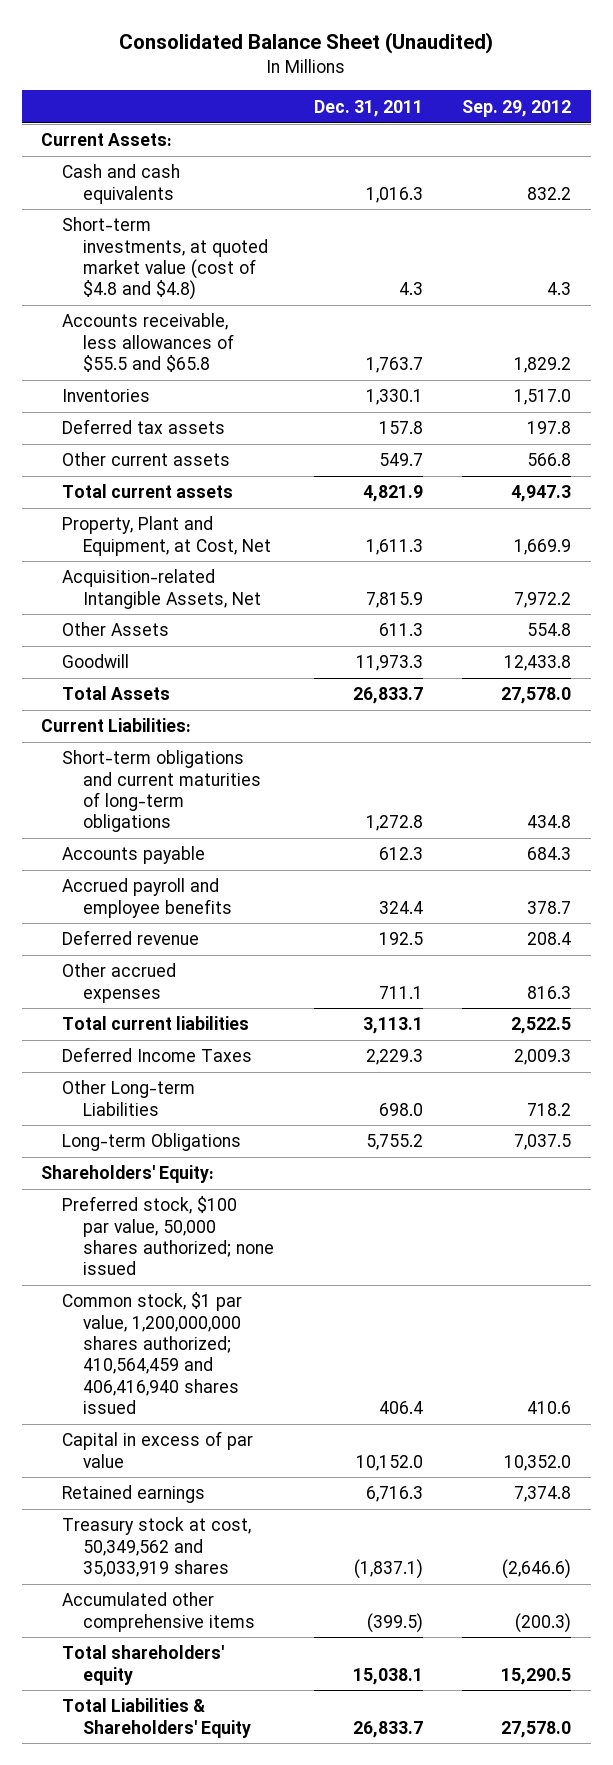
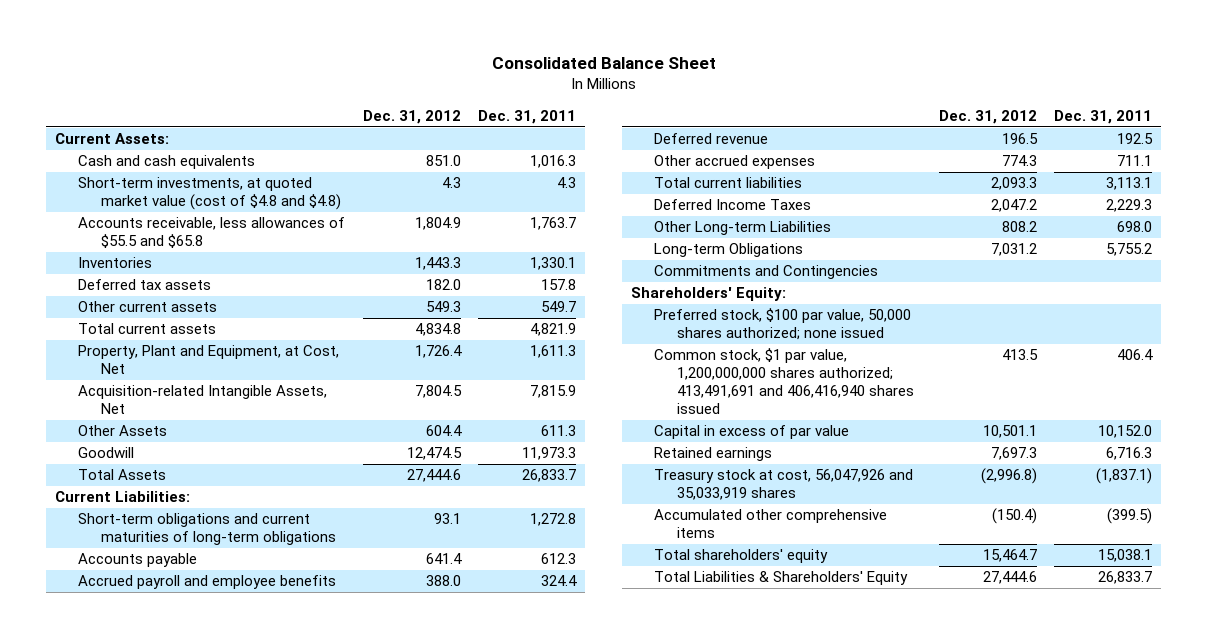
[119,31,494,54] Consolidated Balance Sheet (Unaudited) -> [491,57,716,70] Consolidated Balance Sheet
[462,99,572,117] Sep. 29, 2012 -> none
none -> [362,109,461,124] Dec. 31, 2012
none -> [654,265,879,280] Commitments and Contingencies
[62,1292,243,1414] Common stock, $1 par value, 1,200,000,000 shares authorized; 410,564,459 and 406,416,940 shares issued -> [654,348,914,415] Common stock, $1 par value, 1,200,000,000 shares authorized; 413,491,691 and 406,416,940 shares issued
[62,1517,252,1577] Treasury stock at cost, 50,349,562 and 35,033,919 shares -> [654,469,914,501] Treasury stock at cost, 56,047,926 and 35,033,919 shares

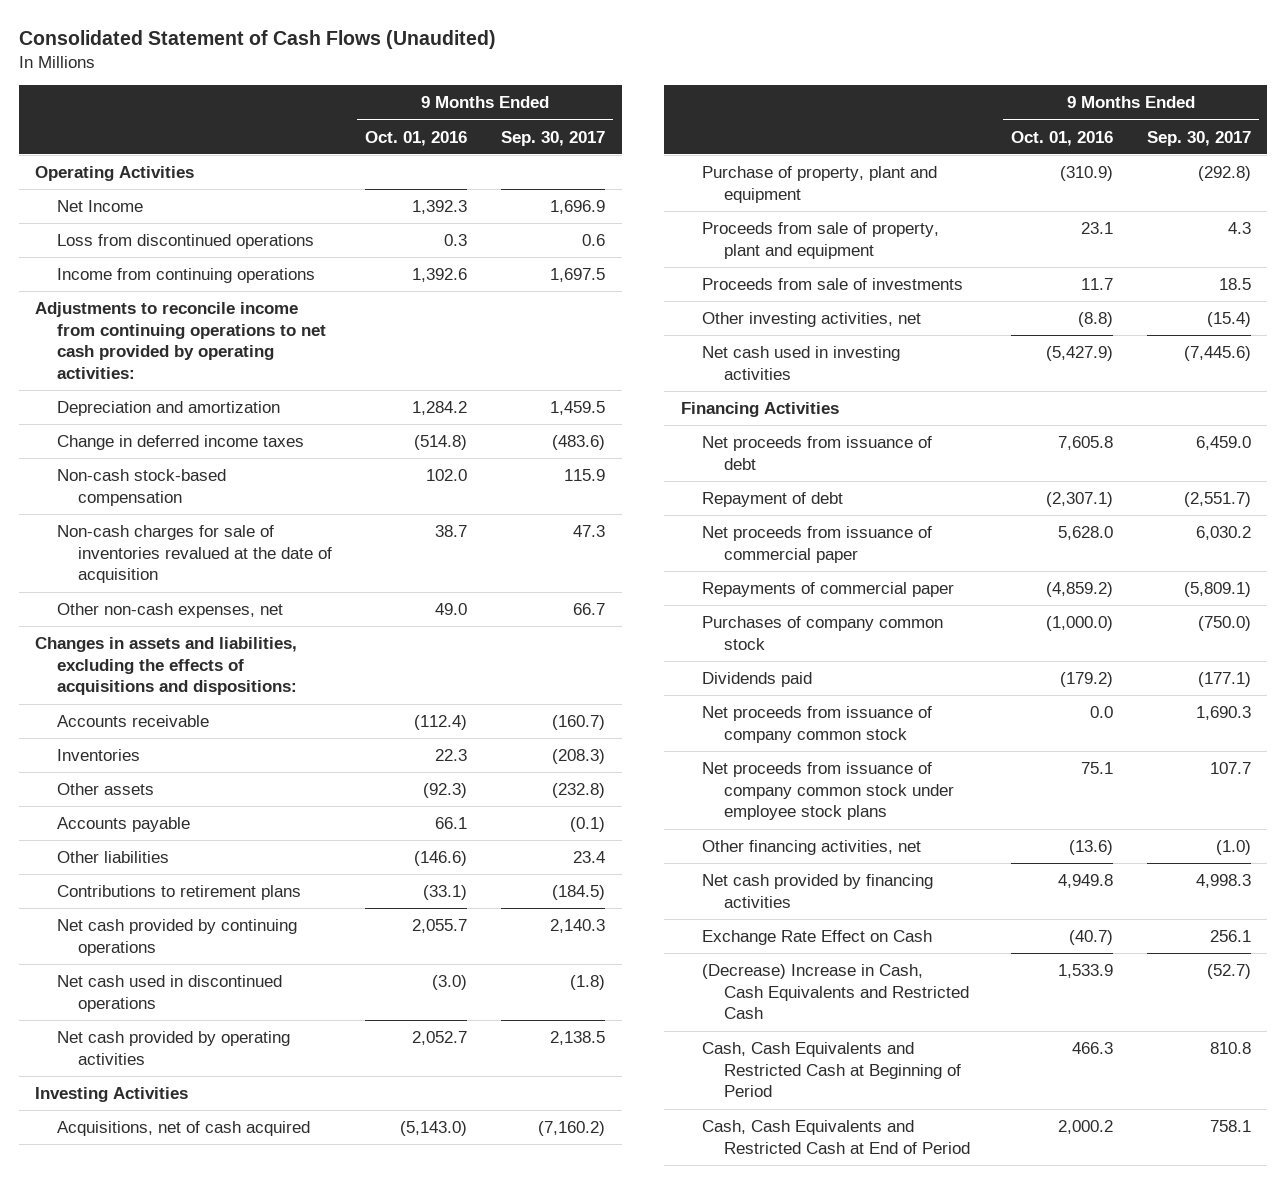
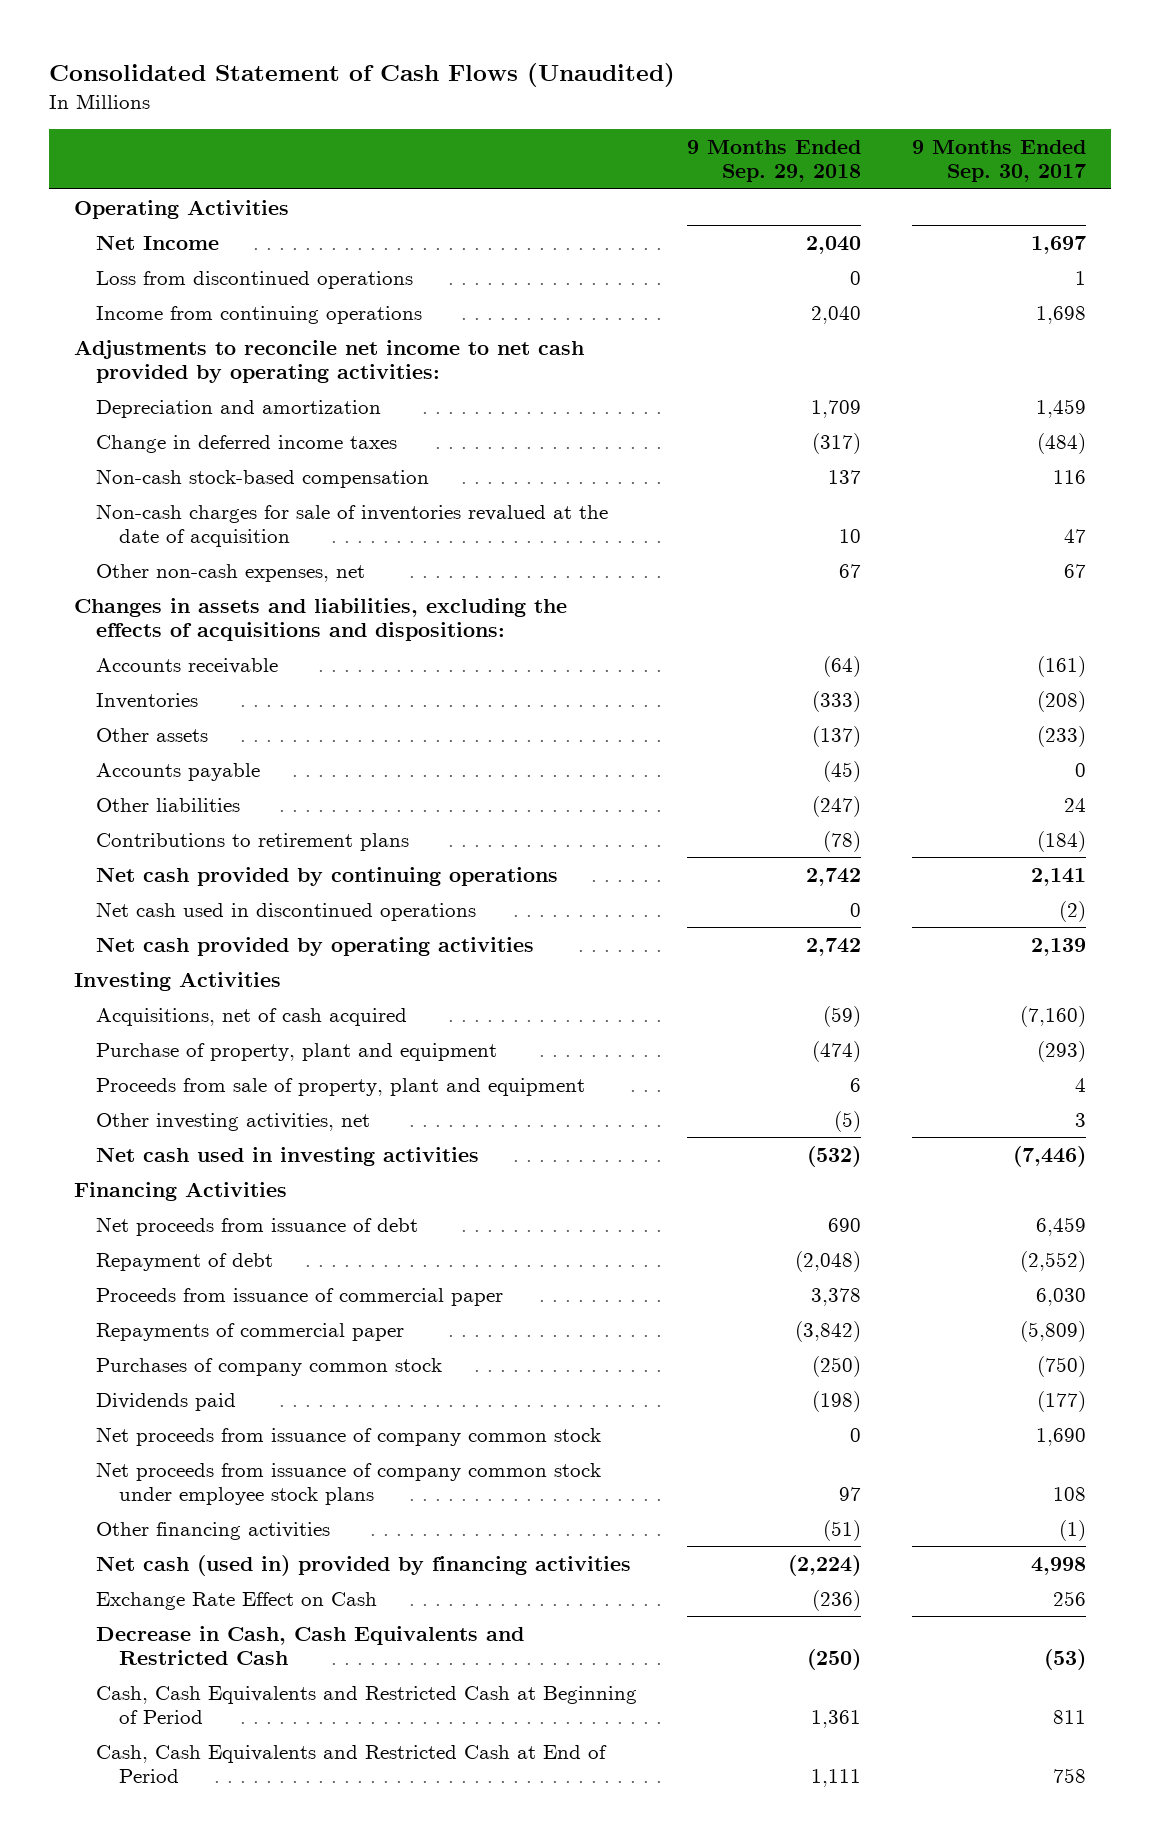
[365,130,468,146] Oct. 01, 2016 -> none
none -> [687,140,862,182] 9 Months Ended Sep. 29, 2018
[549,200,605,215] 1,696.9 -> [1030,235,1086,254] 1,697
[581,234,605,247] 0.6 -> [1074,270,1086,285] 1
[549,268,605,283] 1,697.5 -> [1035,305,1086,324] 1,698
[35,302,326,380] Adjustments to reconcile income from continuing operations to net cash provided by operating activities: -> [74,339,585,383] Adjustments to reconcile net income to net cash provided by operating activities:
[549,401,605,416] 1,459.5 -> [1035,398,1086,418] 1,459
[551,435,605,451] (483.6) -> [1036,432,1086,454] (484)
[563,469,605,482] 115.9 -> [1052,469,1086,484] 116
[572,525,605,538] 47.3 -> [1063,528,1086,543] 47
[572,603,605,616] 66.7 -> [1063,563,1086,578] 67
[551,715,605,731] (160.7) -> [1036,655,1086,677] (161)
[551,749,605,765] (208.3) -> [1036,690,1086,712] (208)
[551,783,605,799] (232.8) -> [1036,725,1086,747] (233)
[569,817,605,833] (0.1) -> [1074,762,1086,777] 0
[572,851,605,864] 23.4 -> [1063,797,1086,812] 24
[551,885,605,901] (184.5) -> [1036,830,1086,852] (184)
[549,919,605,934] 2,140.3 -> [1030,867,1086,886] 2,141
[569,975,605,991] (1.8) -> [1058,900,1086,922] (2)
[549,1031,605,1046] 2,138.5 -> [1030,937,1086,956] 2,139
[702,278,964,291] Proceeds from sale of investments -> none
[537,1121,605,1137] (7,160.2) -> [1019,1005,1086,1027] (7,160)
[1197,166,1251,182] (292.8) -> [1036,1040,1086,1062] (293)
[1227,222,1251,235] 4.3 -> [1074,1077,1086,1092] 4
[1206,312,1251,328] (15.4) -> [1074,1112,1086,1127] 3
[1183,346,1251,362] (7,445.6) -> [1012,1145,1086,1167] (7,446)
[1195,436,1251,451] 6,459.0 -> [1035,1216,1086,1236] 6,459
[1183,492,1251,508] (2,551.7) -> [1019,1250,1086,1272] (2,552)
[702,526,933,563] Net proceeds from issuance of commercial paper -> [96,1287,504,1306] Proceeds from issuance of commercial paper
[1195,526,1251,541] 6,030.2 -> [1035,1287,1086,1306] 6,030
[1183,582,1251,598] (5,809.1) -> [1019,1320,1086,1342] (5,809)
[1197,616,1251,632] (750.0) -> [1036,1355,1086,1377] (750)
[1197,672,1251,688] (177.1) -> [1036,1390,1086,1412] (177)
[1195,706,1251,721] 1,690.3 -> [1035,1427,1086,1446] 1,690
[1209,762,1251,775] 107.7 -> [1052,1486,1086,1501] 108
[702,840,922,856] Other financing activities, net -> [96,1521,331,1540] Other financing activities
[1215,840,1251,856] (1.0) -> [1058,1519,1086,1541] (1)
[702,874,934,908] Net cash provided by financing activities -> [96,1554,632,1576] Net cash (used in) provided by financing activities
[1195,874,1251,889] 4,998.3 -> [1030,1556,1086,1575] 4,998
[1209,930,1251,943] 256.1 -> [1052,1590,1086,1606] 256
[702,964,969,1020] (Decrease) Increase in Cash, Cash Equivalents and Restricted Cash -> [96,1625,525,1665] Decrease in Cash, Cash Equivalents and Restricted Cash
[1206,964,1251,980] (52.7) -> [1043,1648,1086,1670] (53)
[1209,1042,1251,1055] 810.8 -> [1052,1709,1086,1724] 811
[1209,1120,1251,1133] 758.1 -> [1052,1767,1086,1783] 758

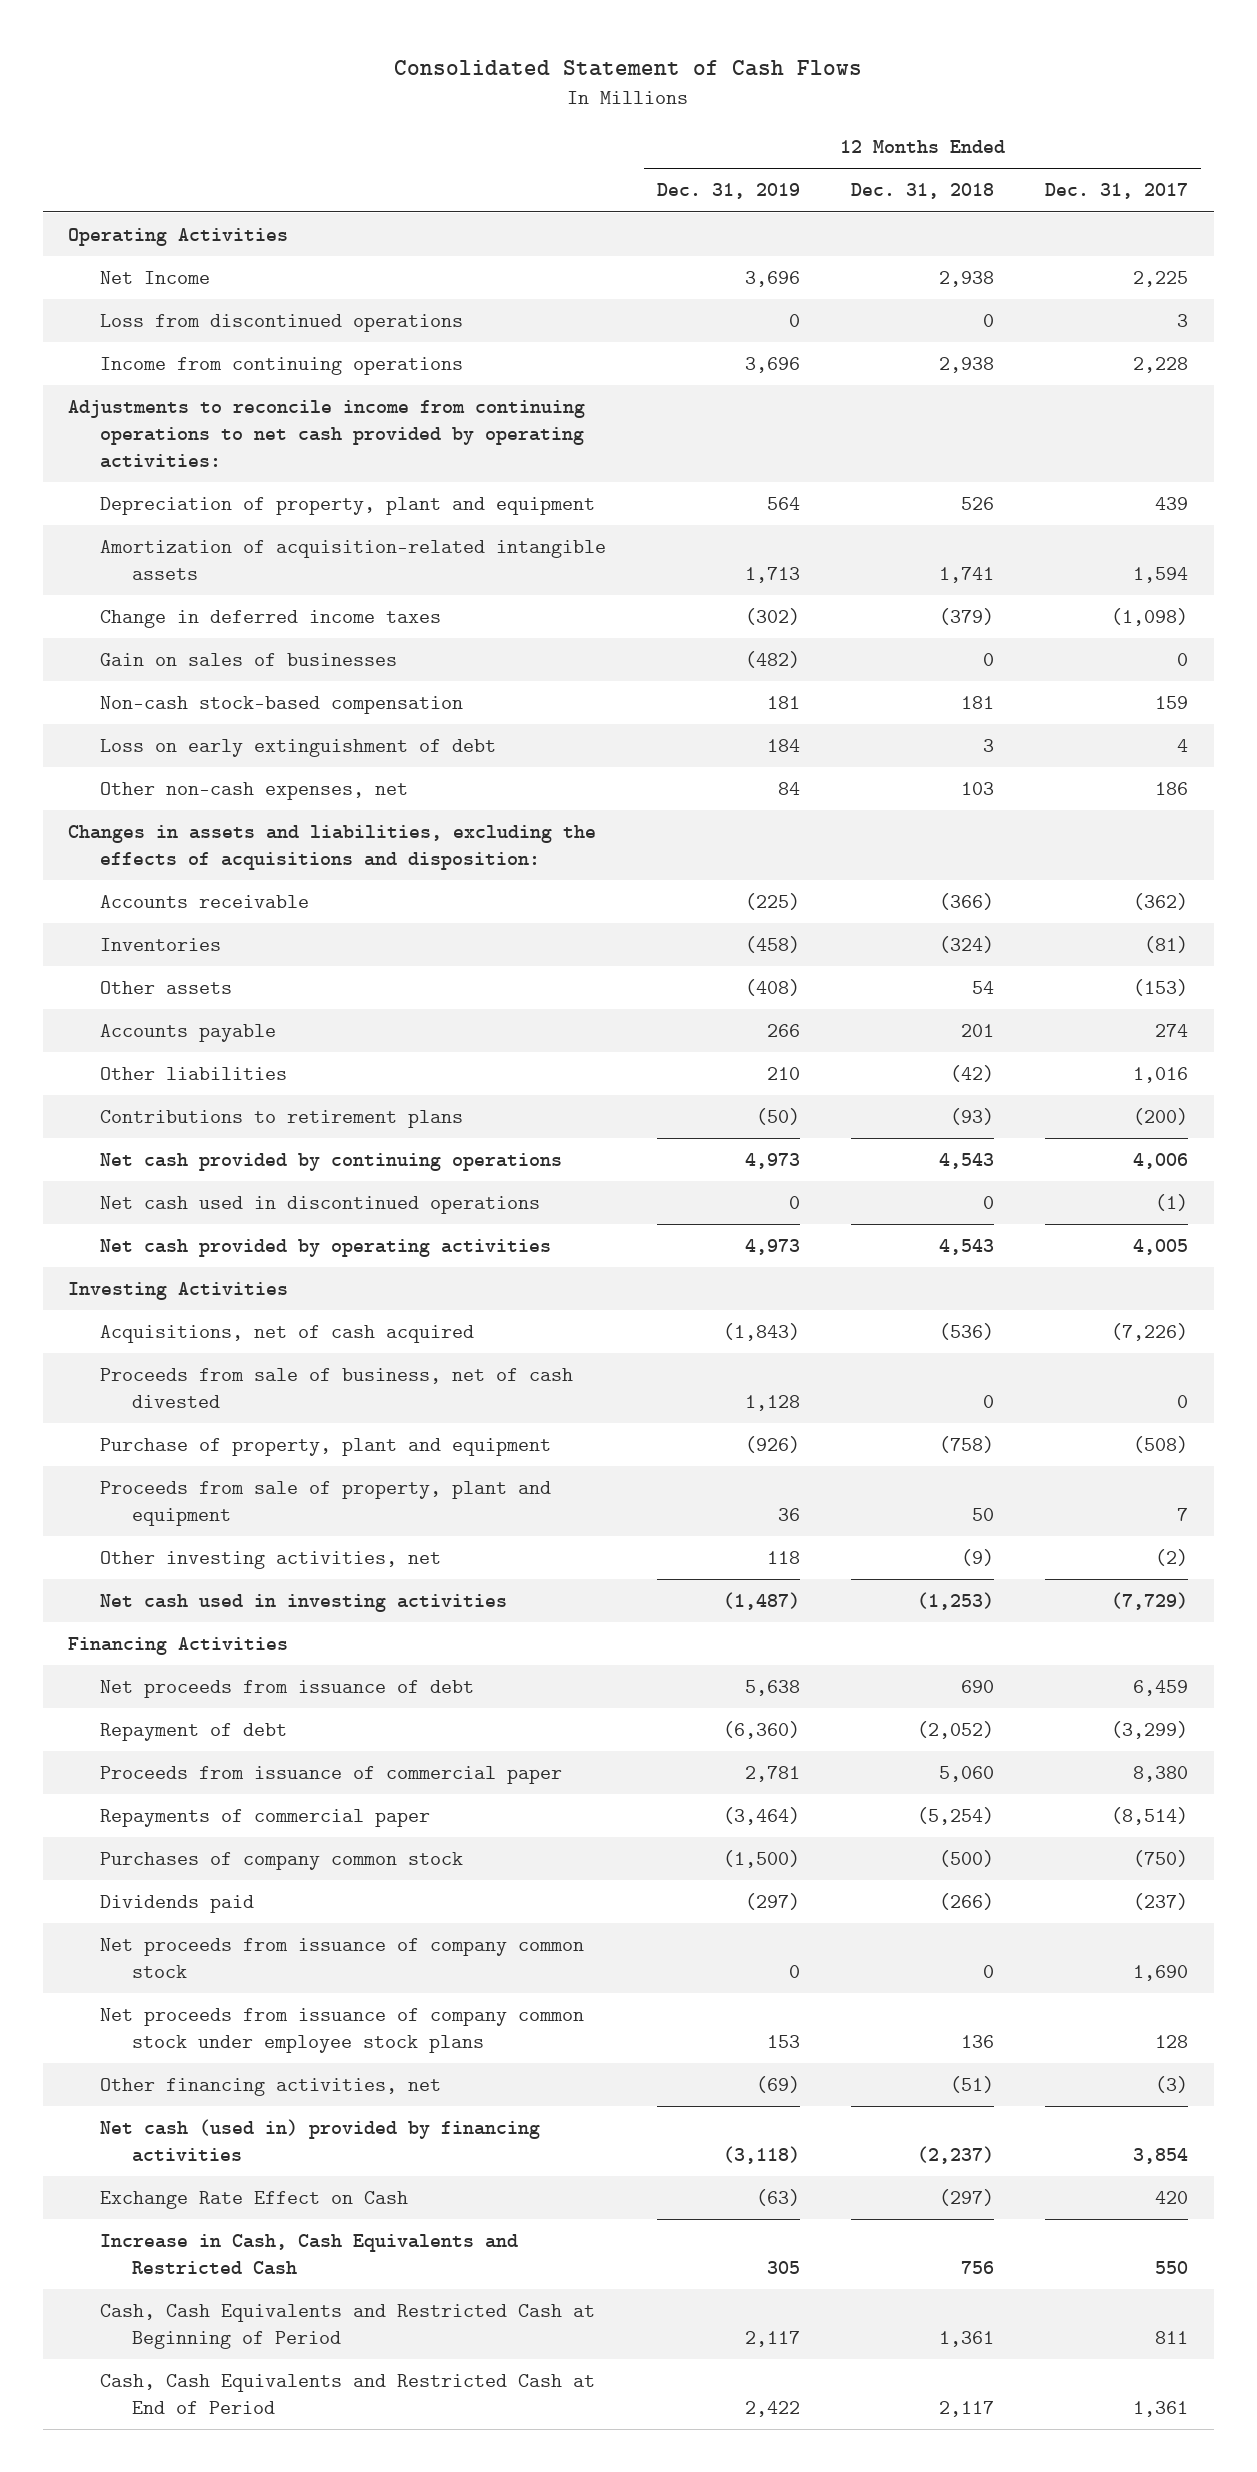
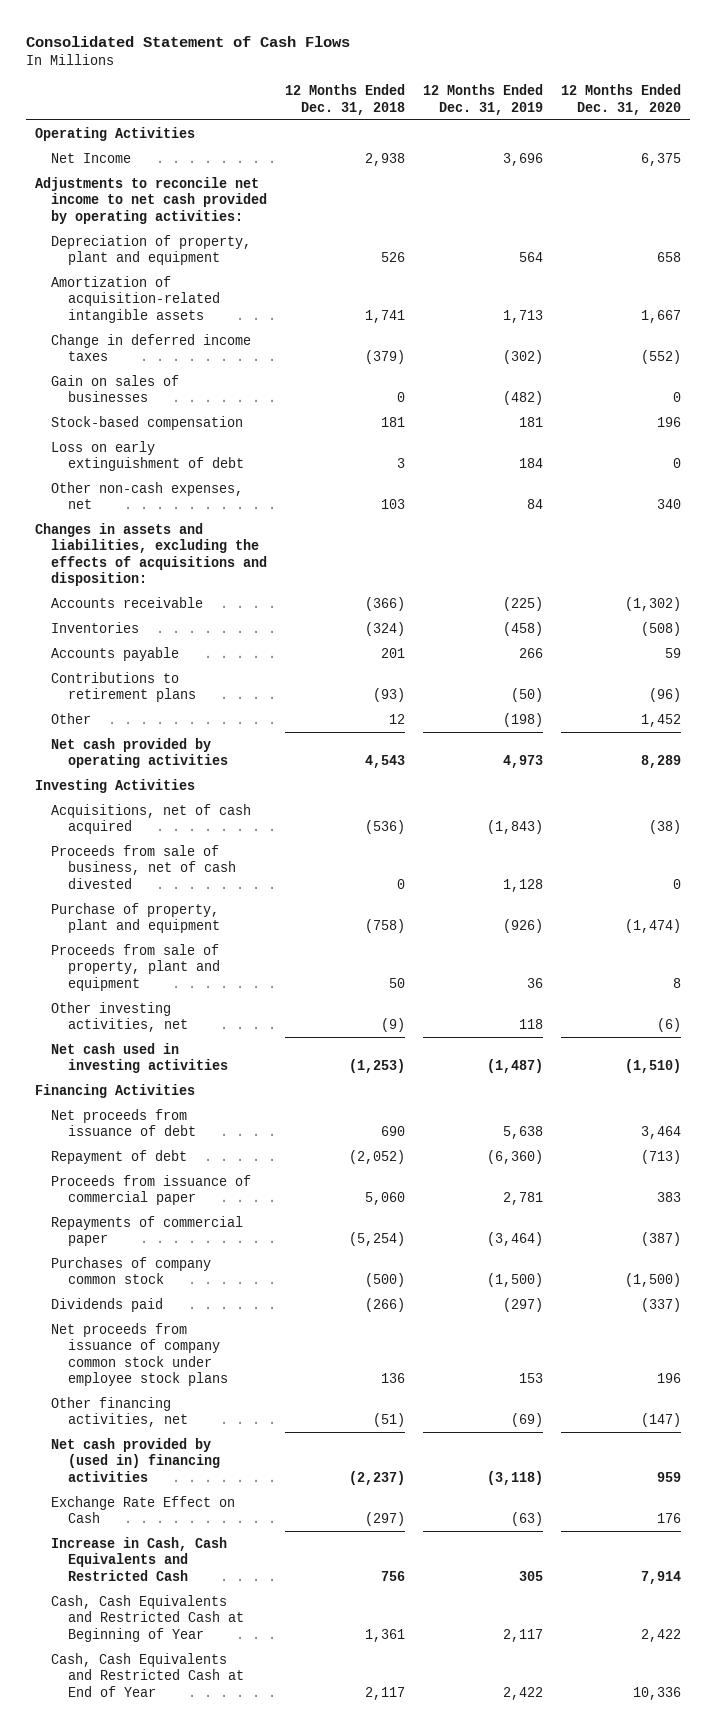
[1045,183,1189,200] Dec. 31, 2017 -> none
none -> [561,84,682,115] 12 Months Ended Dec. 31, 2020
[99,314,463,333] Loss from discontinued operations -> none
[99,357,463,376] Income from continuing operations -> none
[68,400,586,469] Adjustments to reconcile income from continuing operations to net cash provided by operating activities: -> [34,176,268,224] Adjustments to reconcile net income to net cash provided by operating activities:
[99,696,463,715] Non-cash stock-based compensation -> [51,415,244,430] Stock-based compensation
[99,981,232,995] Other assets -> none
[99,1067,287,1081] Other liabilities -> none
[99,1153,562,1172] Net cash provided by continuing operations -> none
[99,1196,540,1215] Net cash used in discontinued operations -> none
none -> [51,712,92,724] Other
[99,1938,584,1979] Net proceeds from issuance of company common stock -> none
[99,2119,540,2163] Net cash (used in) provided by financing activities -> [51,1437,221,1482] Net cash provided by (used in) financing activities
[99,2304,595,2350] Cash, Cash Equivalents and Restricted Cash at Beginning of Period -> [51,1594,245,1642] Cash, Cash Equivalents and Restricted Cash at Beginning of Year
[99,2374,595,2415] Cash, Cash Equivalents and Restricted Cash at End of Period -> [51,1652,245,1697] Cash, Cash Equivalents and Restricted Cash at End of Year

